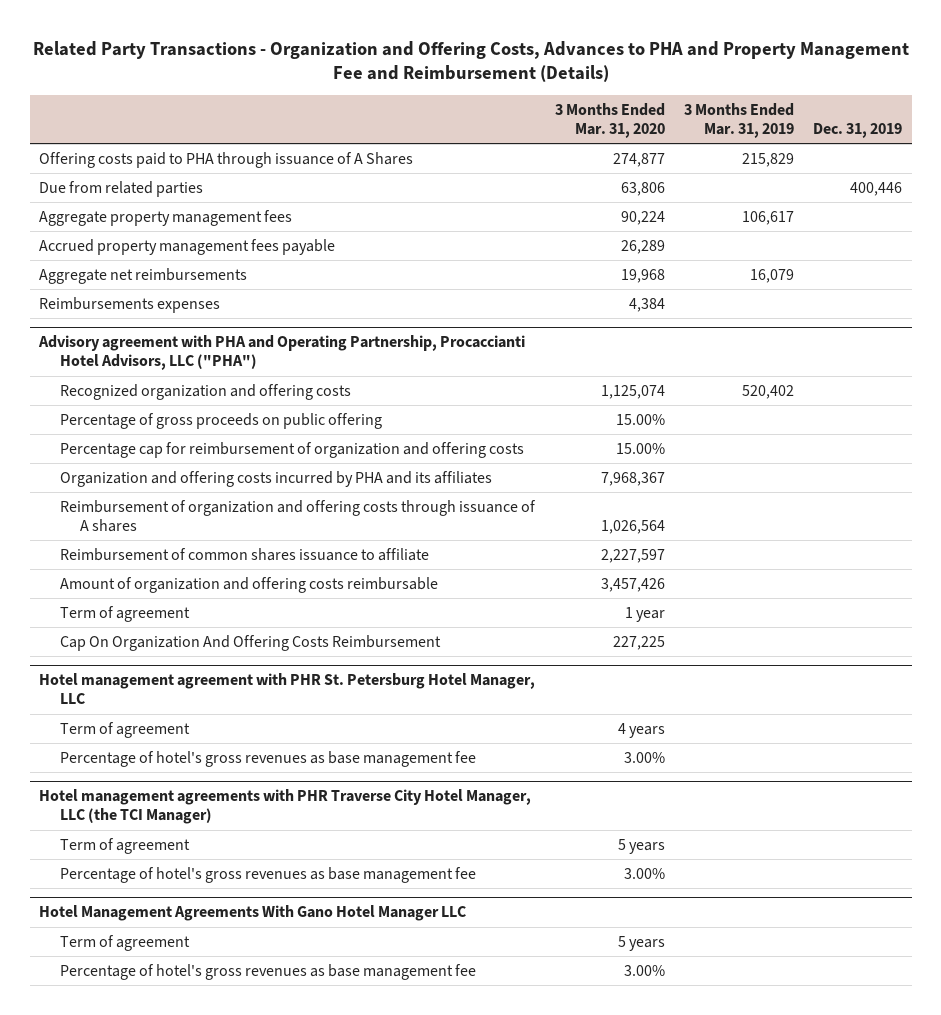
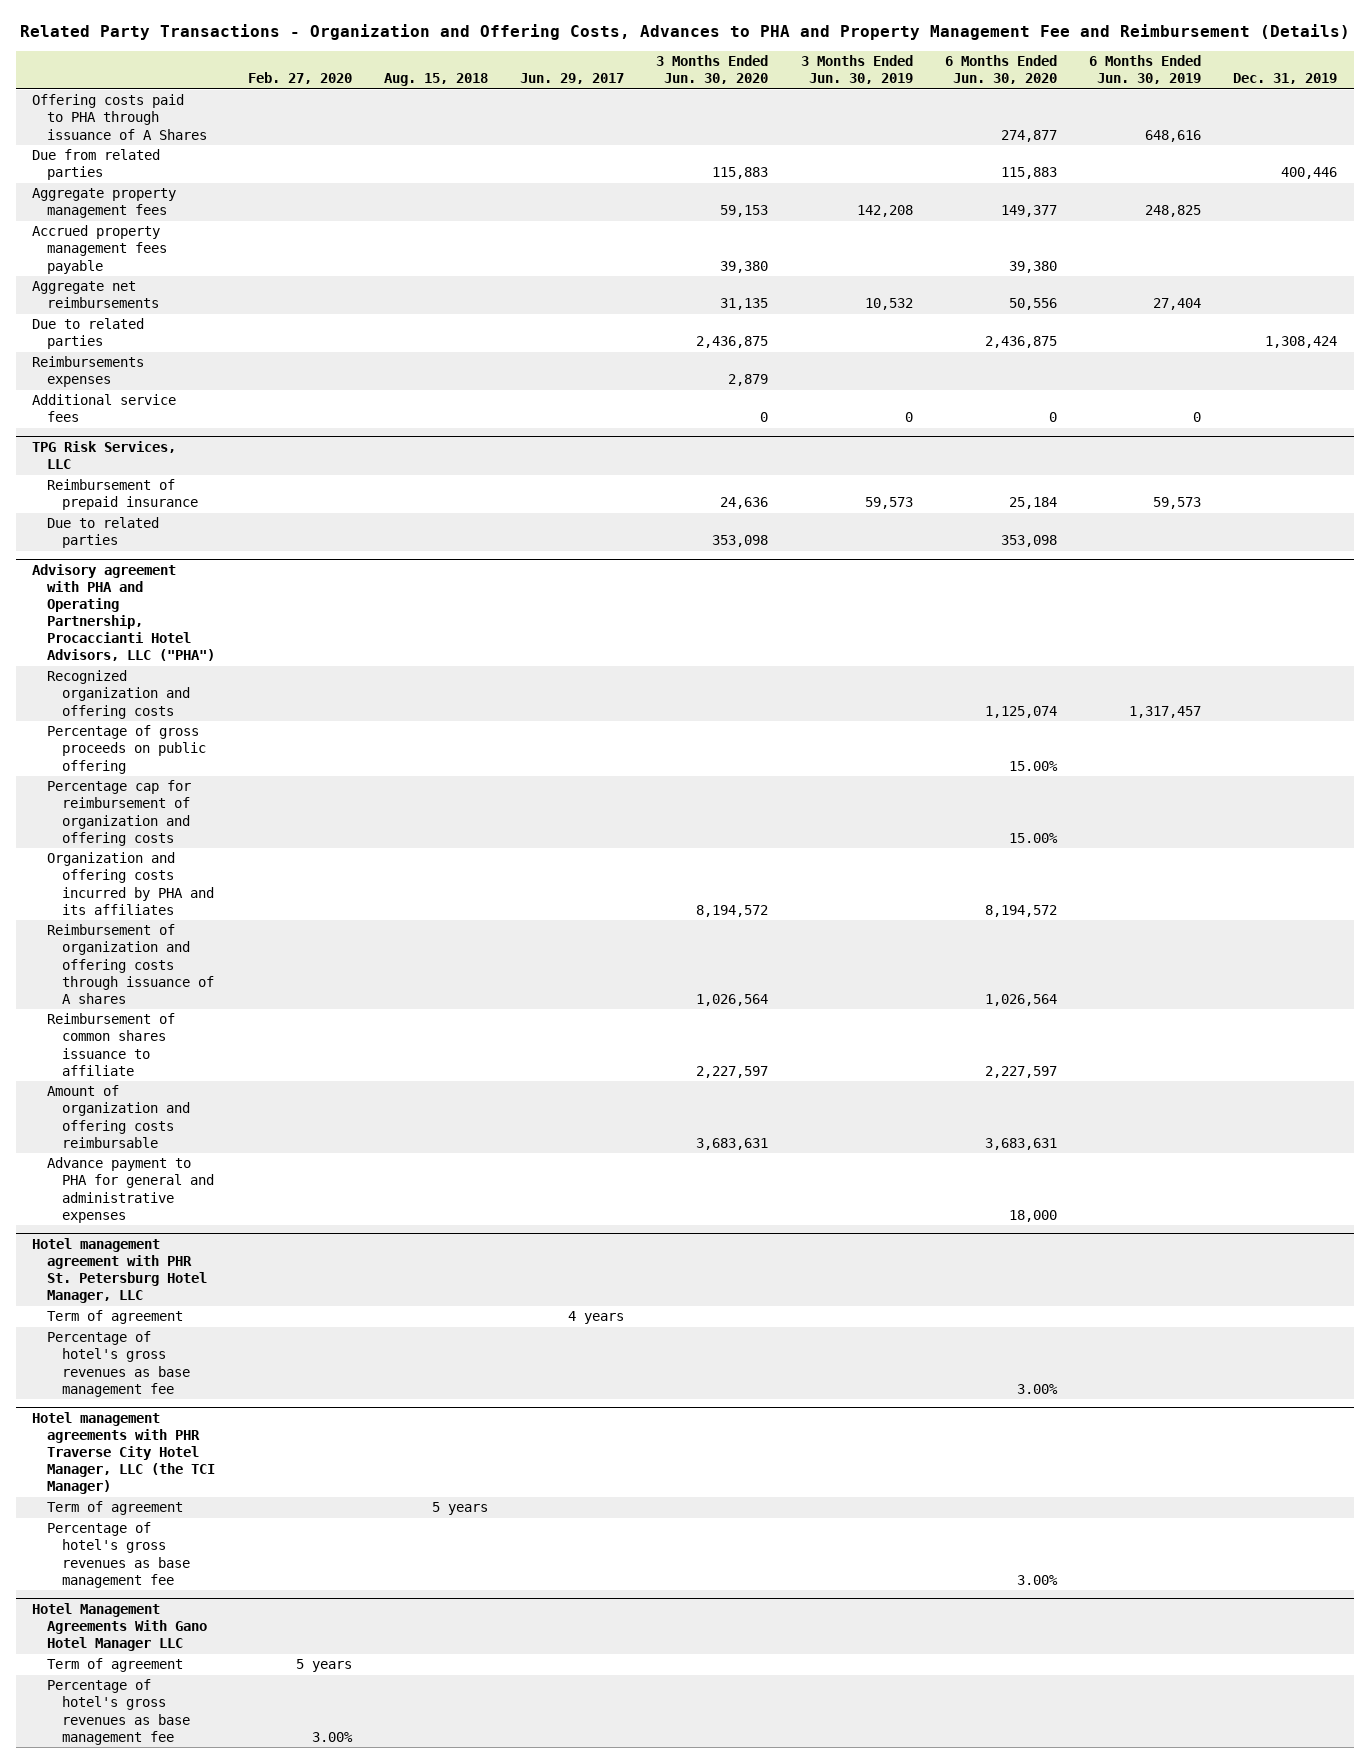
[554,102,665,138] 3 Months Ended Mar. 31, 2020 -> none
[683,102,794,138] 3 Months Ended Mar. 31, 2019 -> none
none -> [247,71,352,84] Feb. 27, 2020
none -> [383,72,488,86] Aug. 15, 2018
none -> [520,72,625,84] Jun. 29, 2017
none -> [656,54,769,84] 3 Months Ended Jun. 30, 2020
none -> [800,54,913,84] 3 Months Ended Jun. 30, 2019
none -> [944,54,1057,84] 6 Months Ended Jun. 30, 2020
none -> [1089,54,1202,84] 6 Months Ended Jun. 30, 2019
none -> [32,318,145,350] Due to related parties
none -> [32,394,177,423] Additional service fees
none -> [32,440,177,470] TPG Risk Services, LLC
none -> [47,479,199,511] Reimbursement of prepaid insurance
none -> [47,517,160,549] Due to related parties
[59,605,190,622] Term of agreement -> none
[59,634,441,651] Cap On Organization And Offering Costs Reimbursement -> none
none -> [47,1157,215,1223] Advance payment to PHA for general and administrative expenses

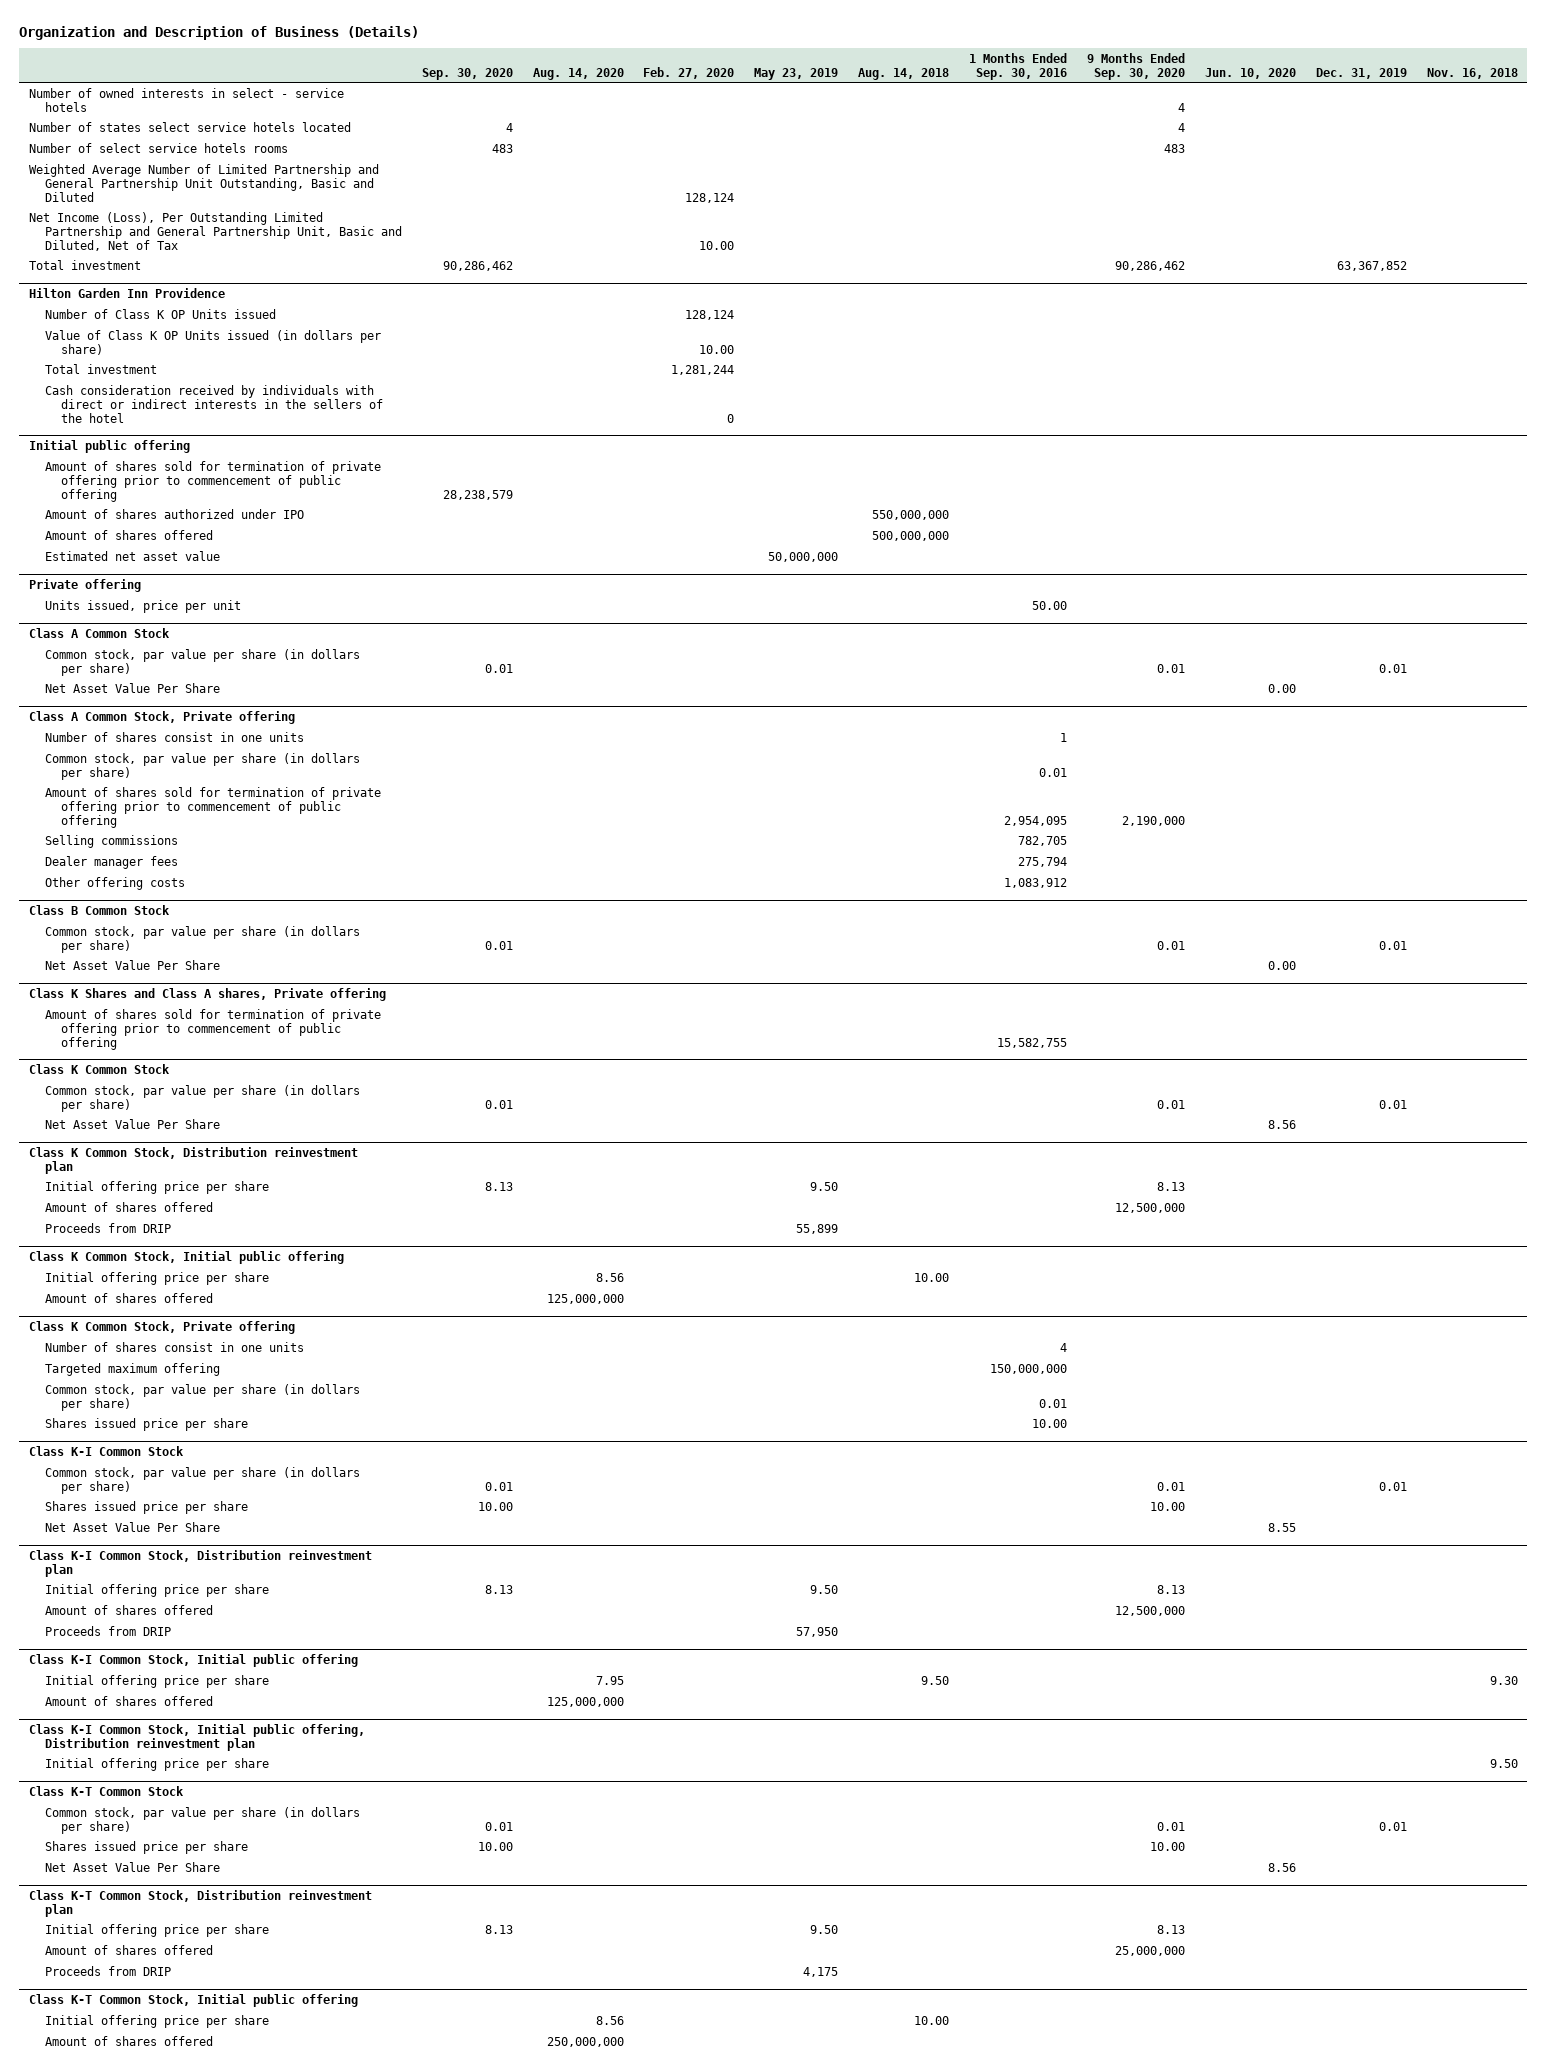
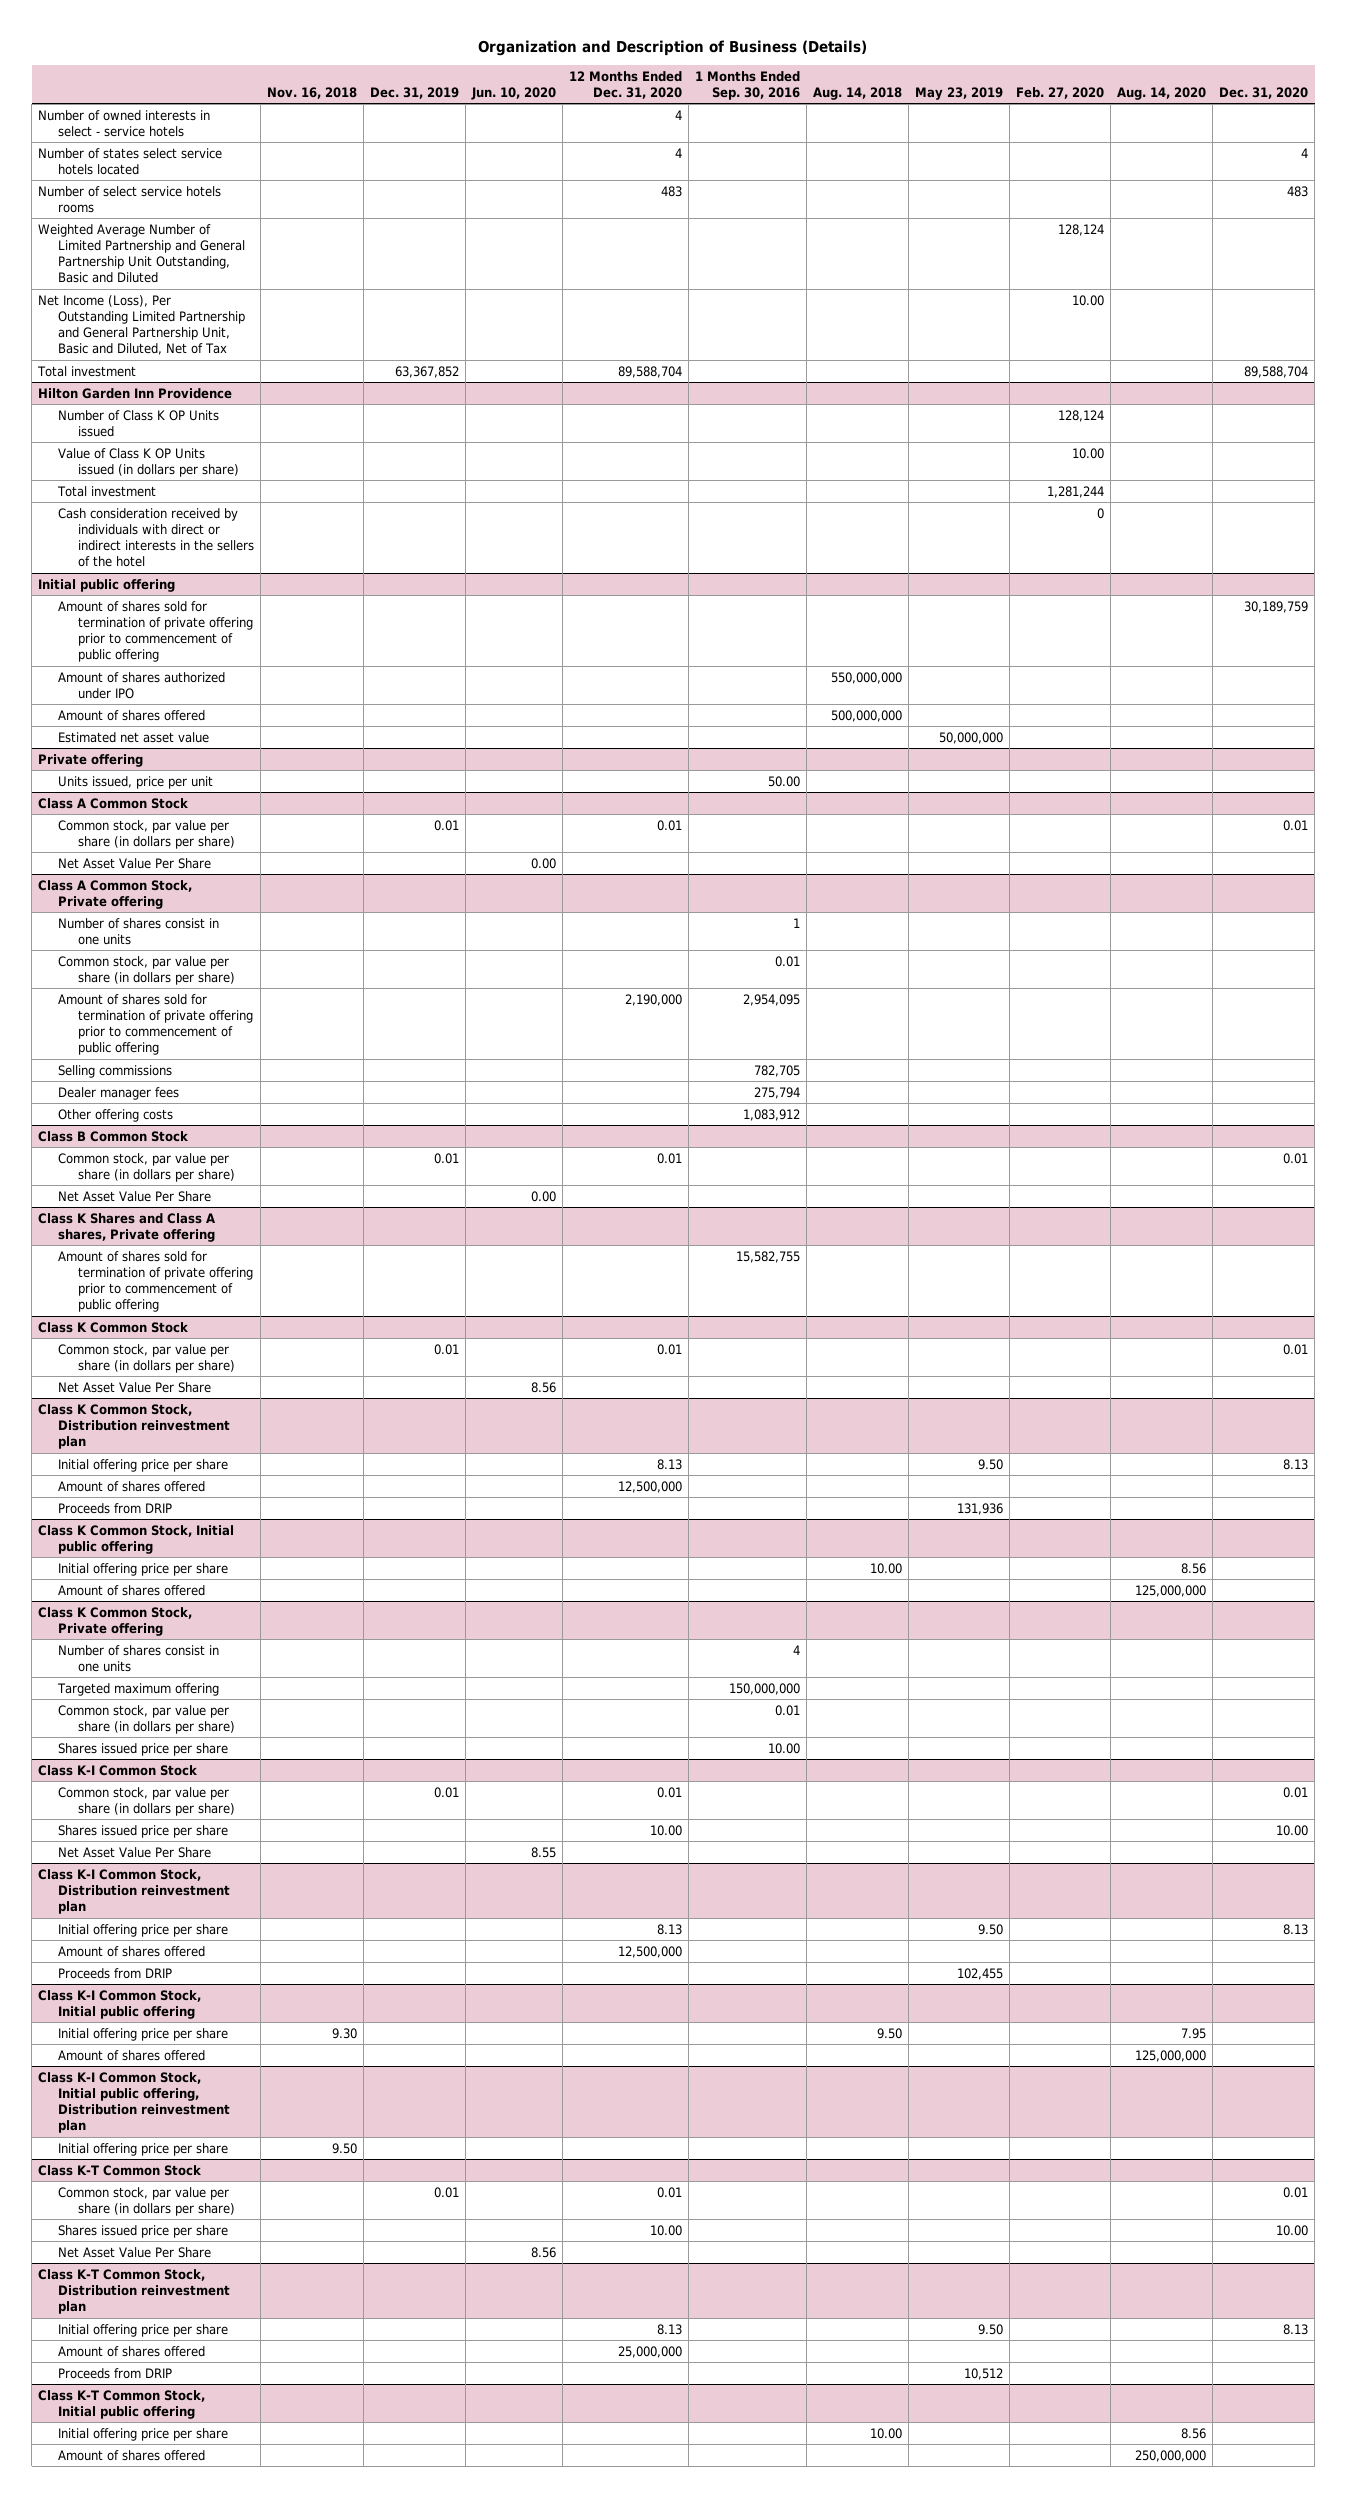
[421,67,513,80] Sep. 30, 2020 -> none
[1086,52,1185,80] 9 Months Ended Sep. 30, 2020 -> none
none -> [569,70,683,99] 12 Months Ended Dec. 31, 2020
none -> [1219,86,1309,99] Dec. 31, 2020
[796,1224,839,1235] 55,899 -> [957,1502,1004,1515] 131,936
[796,1627,839,1638] 57,950 -> [957,1967,1004,1980] 102,455
[803,1967,839,1978] 4,175 -> [964,2367,1004,2380] 10,512

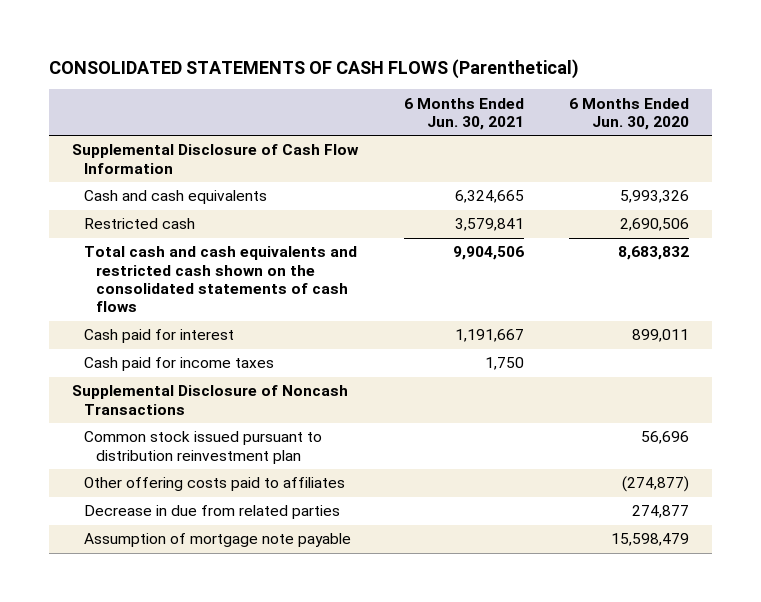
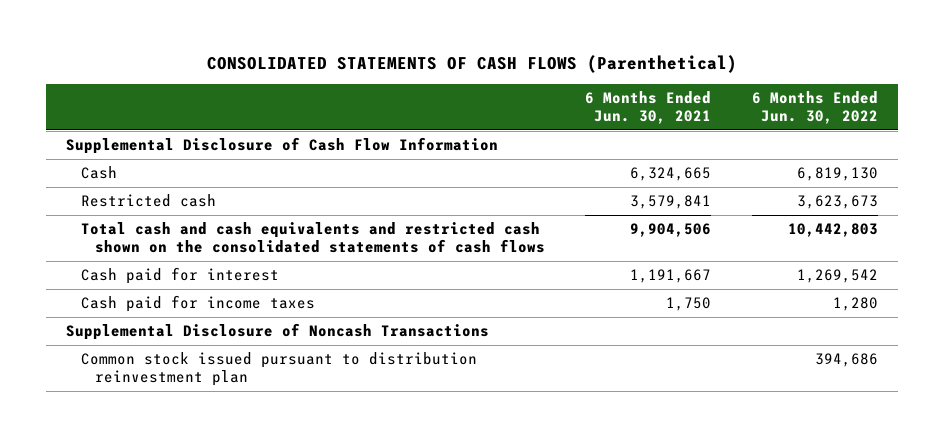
[569,97,690,131] 6 Months Ended Jun. 30, 2020 -> none
none -> [751,90,878,124] 6 Months Ended Jun. 30, 2022
[83,190,267,205] Cash and cash equivalents -> [80,166,117,180] Cash
[83,477,345,492] Other offering costs paid to affiliates -> none
[83,505,340,520] Decrease in due from related parties -> none
[83,533,351,548] Assumption of mortgage note payable -> none

